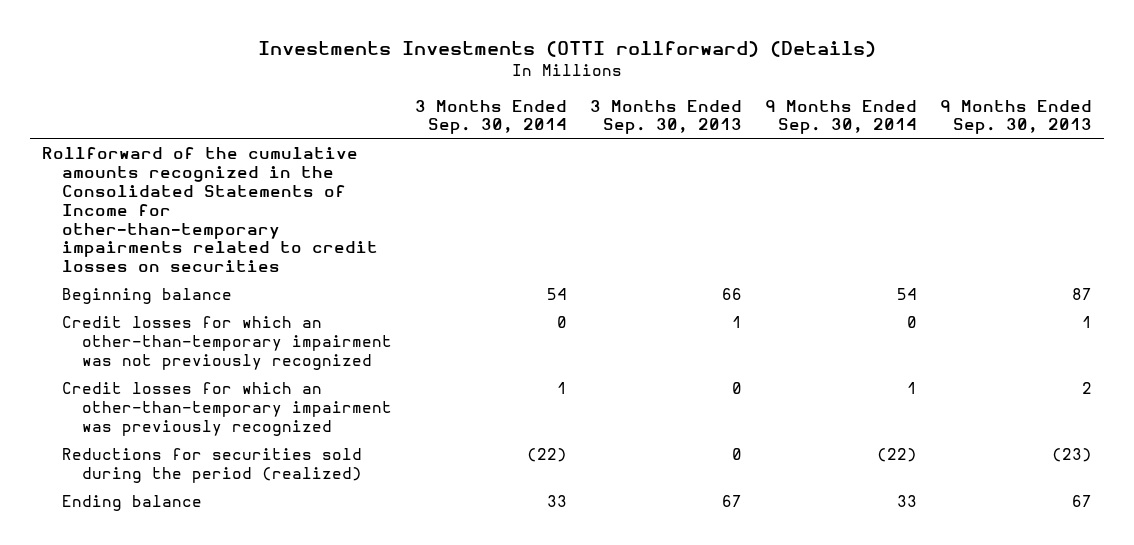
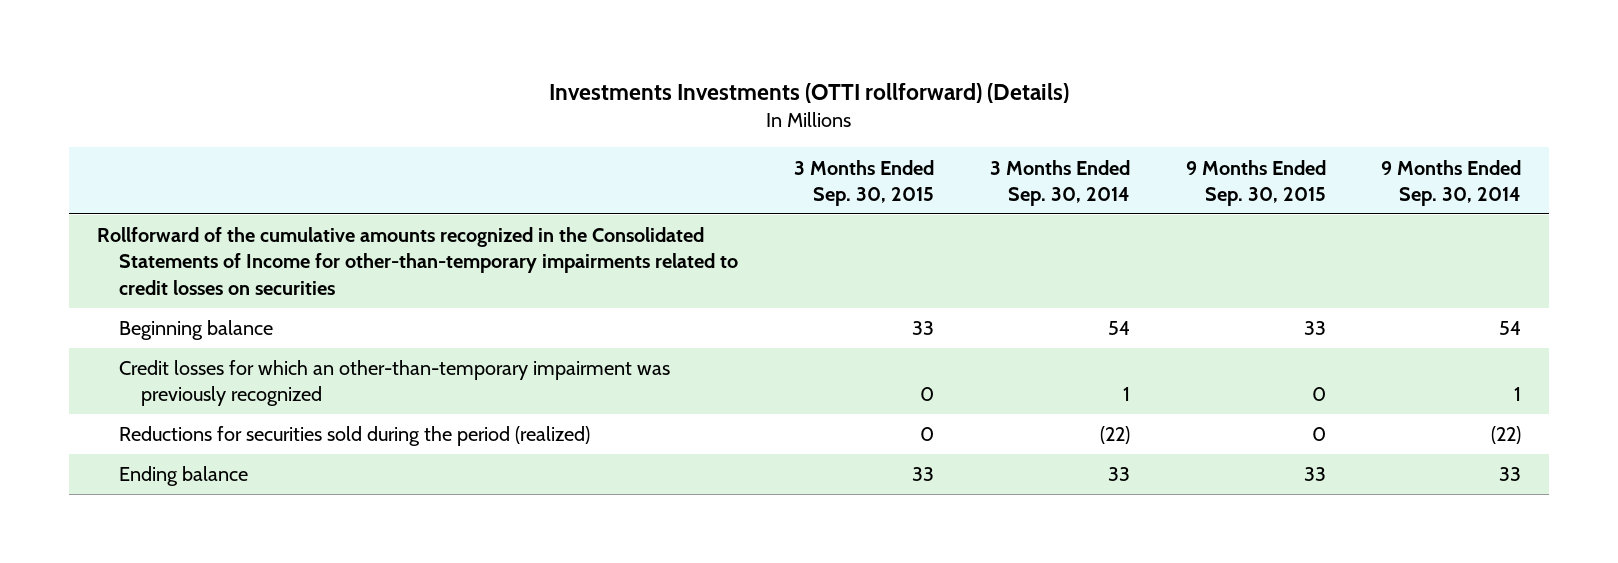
[590,99,743,135] 3 Months Ended Sep. 30, 2013 -> none
[940,99,1093,135] 9 Months Ended Sep. 30, 2013 -> none
none -> [793,159,934,206] 3 Months Ended Sep. 30, 2015
none -> [1185,159,1326,206] 9 Months Ended Sep. 30, 2015
[62,315,393,370] Credit losses for which an other-than-temporary impairment was not previously recognized -> none

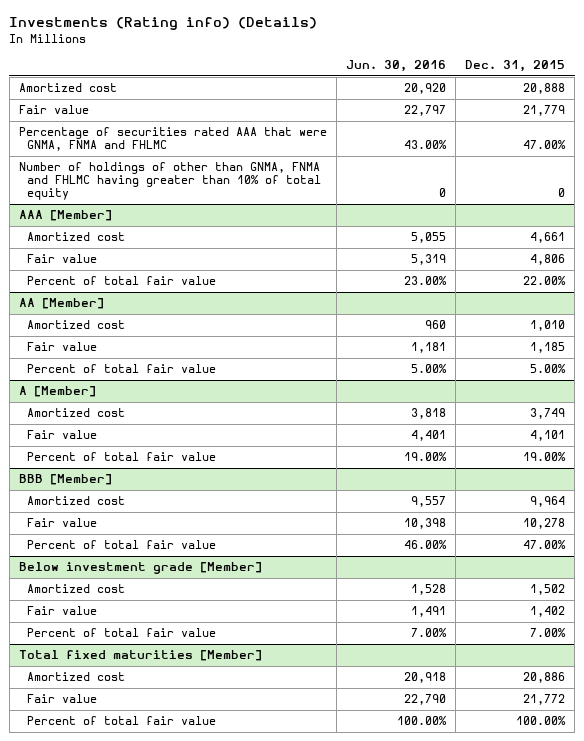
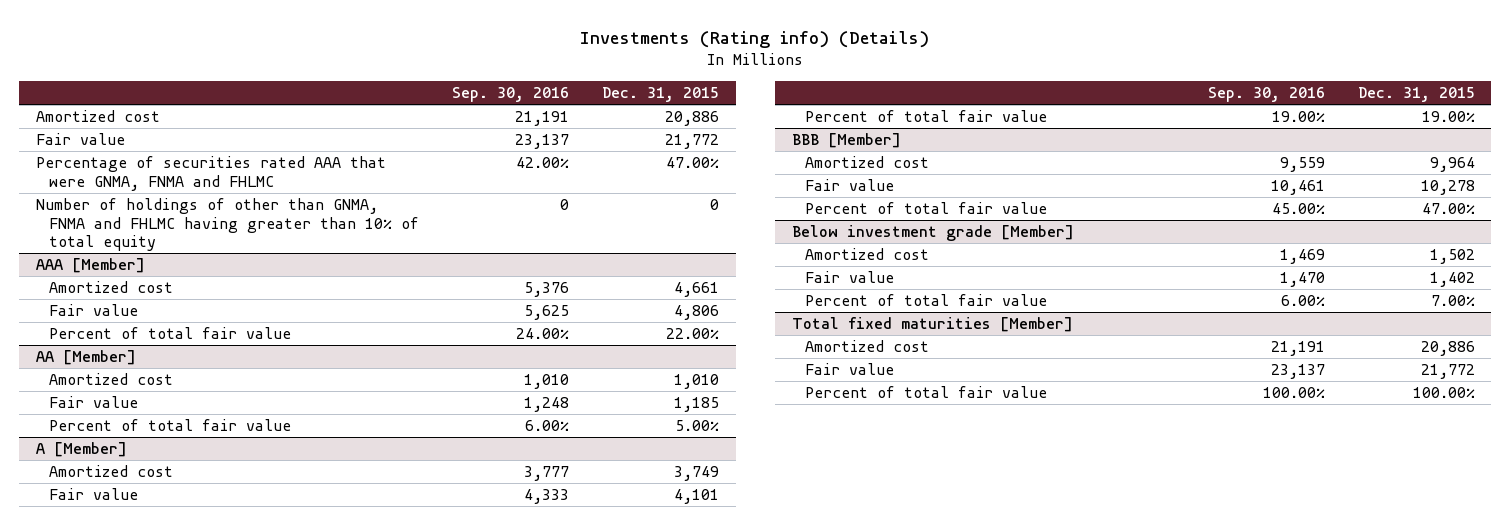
[346,60,447,73] Jun. 30, 2016 -> none
none -> [452,87,570,103] Sep. 30, 2016
[523,83,566,95] 20,888 -> [665,111,720,127] 20,886
[523,105,566,117] 21,779 -> [665,134,720,150] 21,772

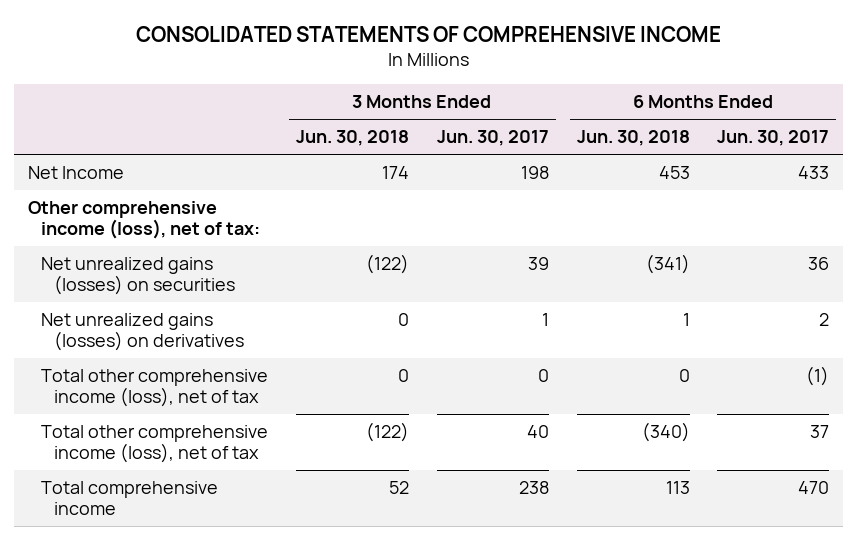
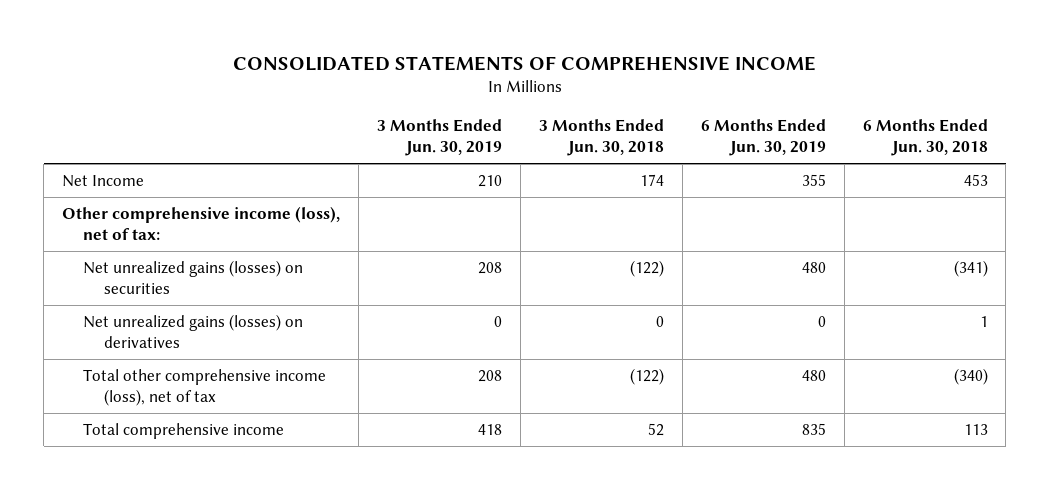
[436,130,549,147] Jun. 30, 2017 -> none
[717,130,830,147] Jun. 30, 2017 -> none
none -> [376,118,502,157] 3 Months Ended Jun. 30, 2019
none -> [700,118,826,157] 6 Months Ended Jun. 30, 2019
[41,368,269,407] Total other comprehensive income (loss), net of tax -> none

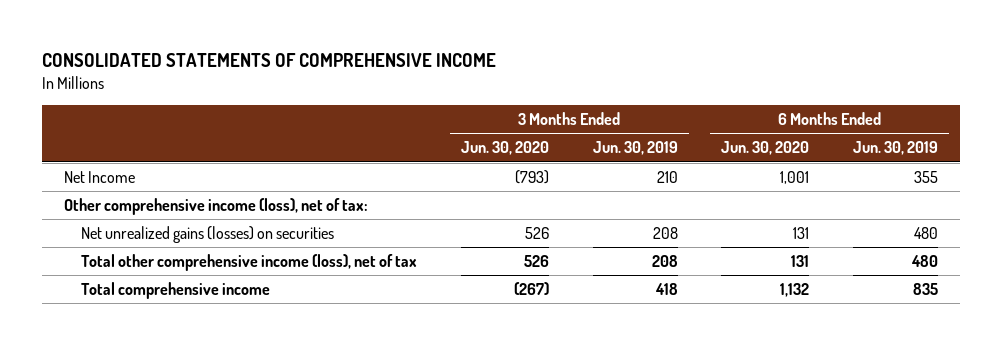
[538,118,664,157] 3 Months Ended Jun. 30, 2018 -> none
[862,118,988,157] 6 Months Ended Jun. 30, 2018 -> none
none -> [461,141,550,156] Jun. 30, 2020
none -> [721,141,810,156] Jun. 30, 2020
[83,313,304,349] Net unrealized gains (losses) on derivatives -> none

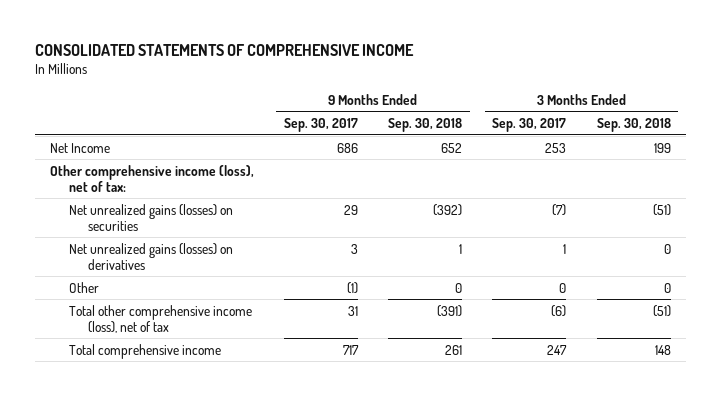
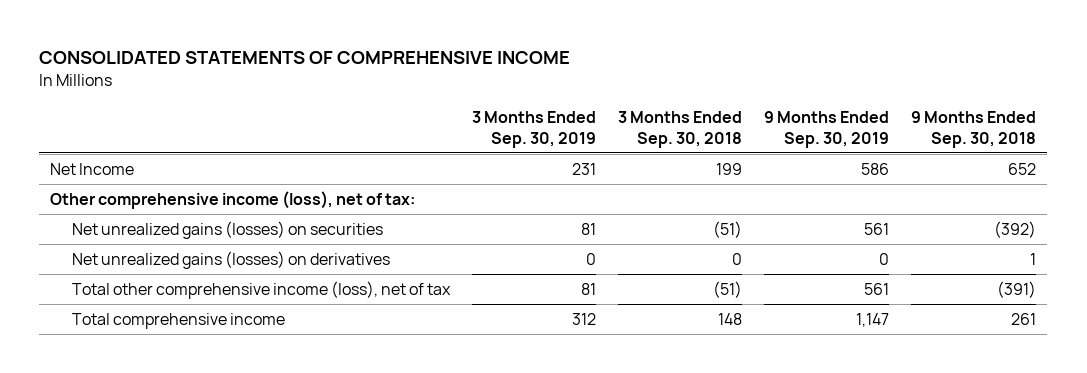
[283,118,358,133] Sep. 30, 2017 -> none
[492,118,567,133] Sep. 30, 2017 -> none
none -> [472,111,597,148] 3 Months Ended Sep. 30, 2019
none -> [764,111,890,148] 9 Months Ended Sep. 30, 2019
[68,281,99,293] Other -> none

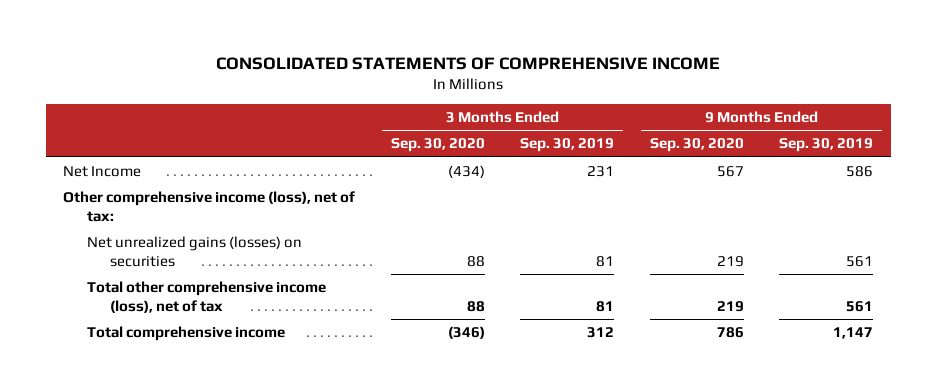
[618,111,743,148] 3 Months Ended Sep. 30, 2018 -> none
[911,111,1037,148] 9 Months Ended Sep. 30, 2018 -> none
none -> [390,138,485,153] Sep. 30, 2020
none -> [649,138,744,153] Sep. 30, 2020
[72,250,391,269] Net unrealized gains (losses) on derivatives -> none

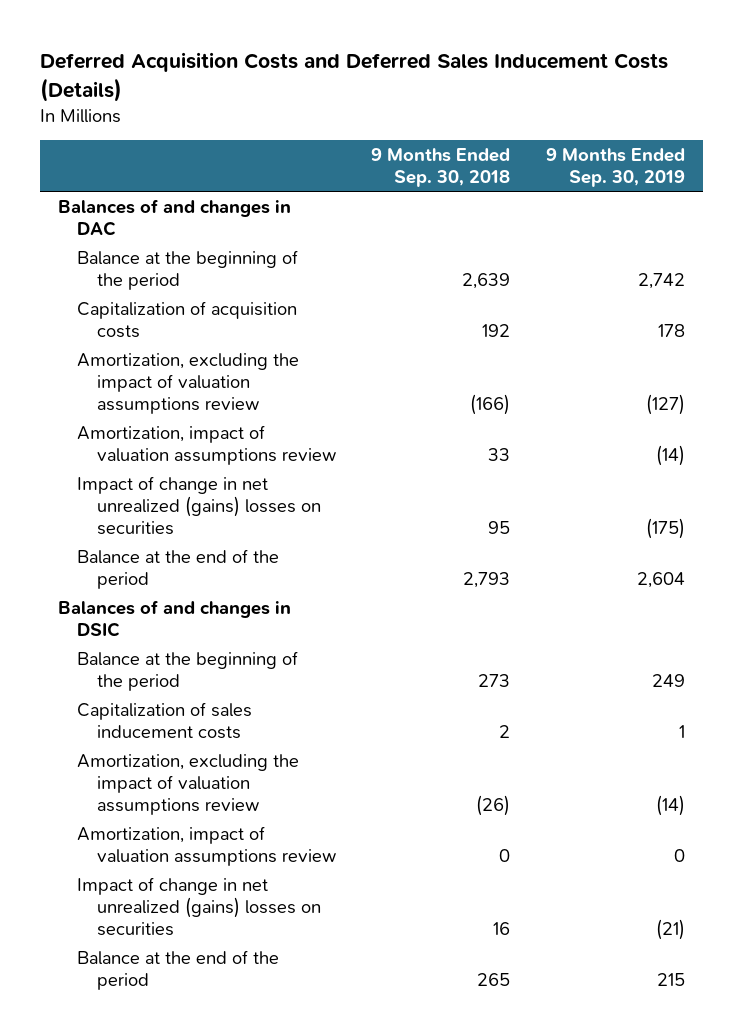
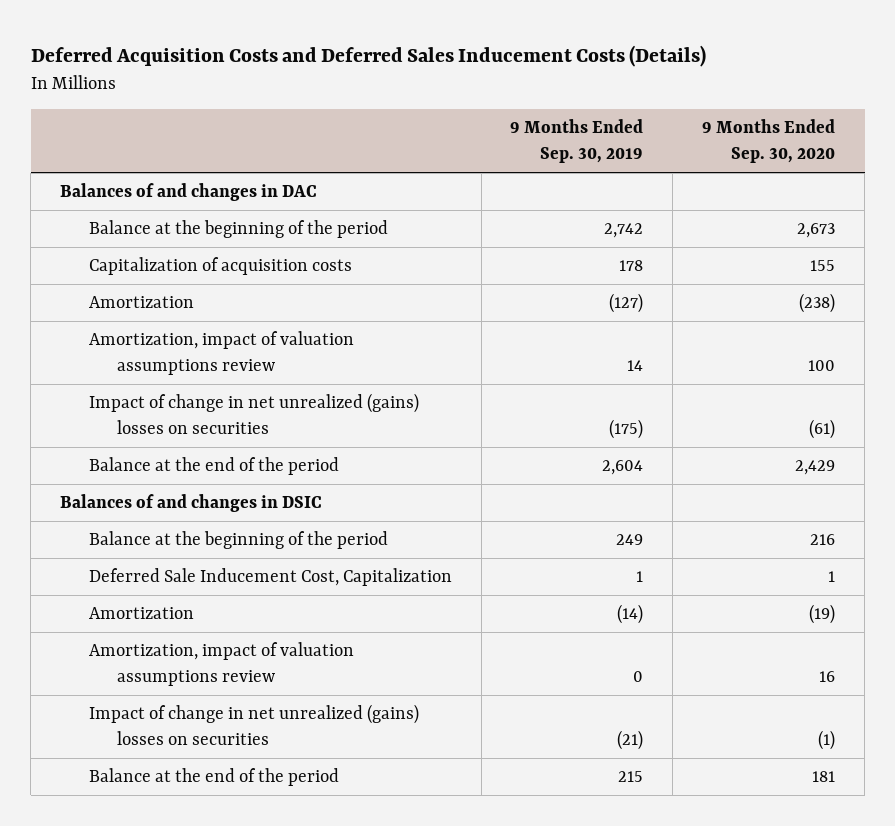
[371,148,511,188] 9 Months Ended Sep. 30, 2018 -> none
none -> [702,119,836,164] 9 Months Ended Sep. 30, 2020
[77,352,300,415] Amortization, excluding the impact of valuation assumptions review -> [88,296,194,309] Amortization
[656,444,686,466] (14) -> [627,360,644,372] 14
[77,701,253,739] Capitalization of sales inducement costs -> [88,568,452,587] Deferred Sale Inducement Cost, Capitalization
[77,753,300,816] Amortization, excluding the impact of valuation assumptions review -> [88,607,194,620] Amortization

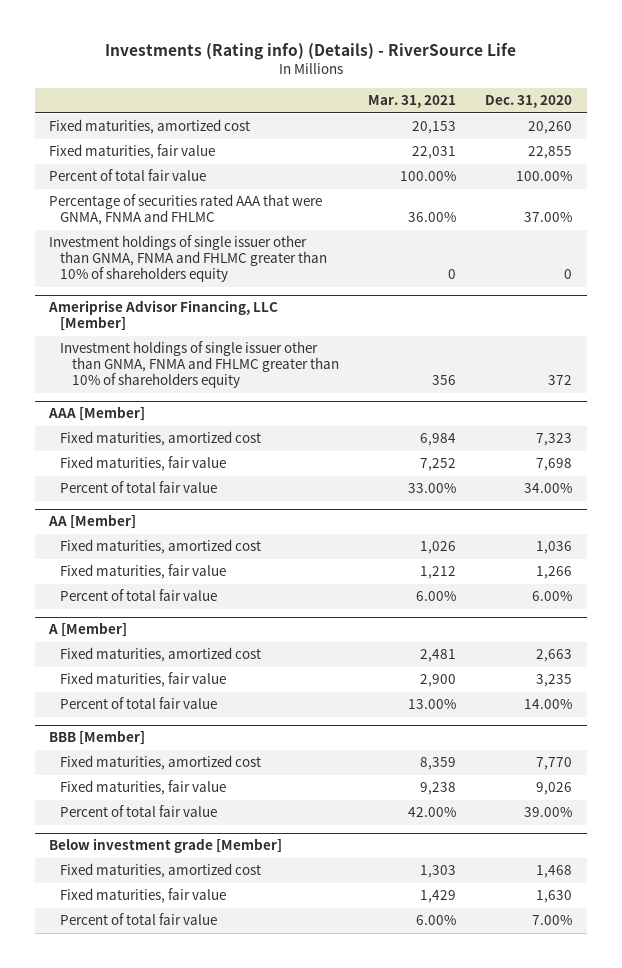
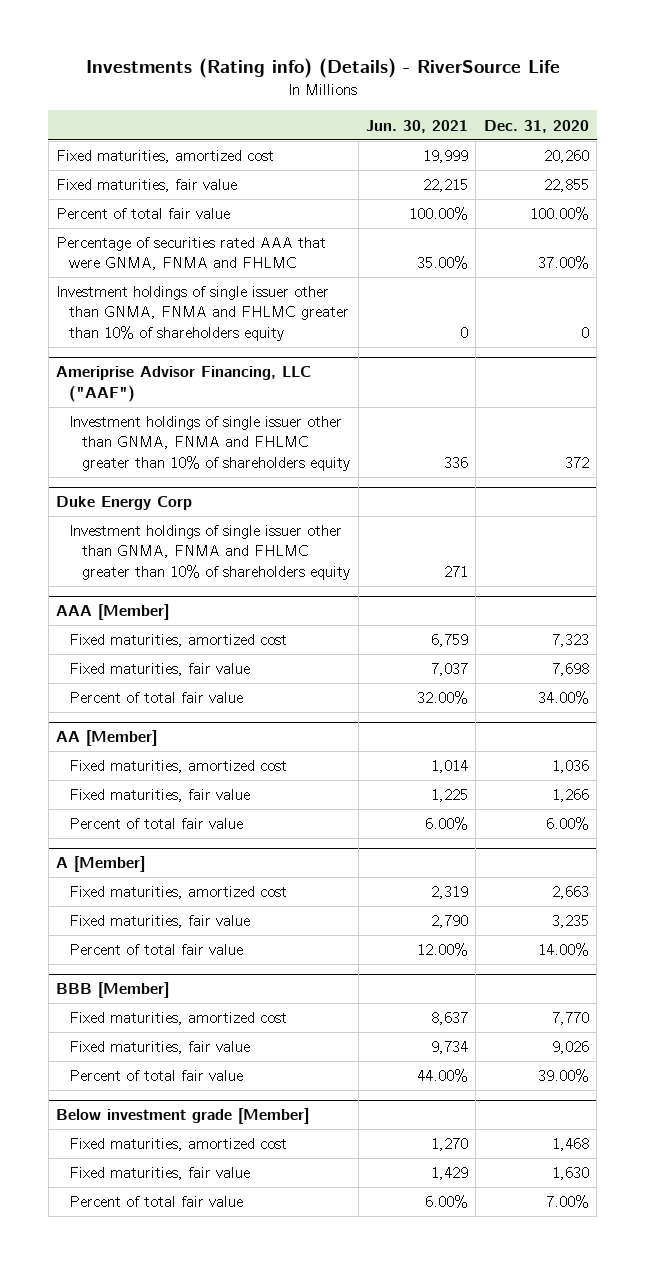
[368,95,457,109] Mar. 31, 2021 -> none
none -> [365,119,468,133] Jun. 30, 2021
[48,300,279,332] Ameriprise Advisor Financing, LLC [Member] -> [56,366,312,402] Ameriprise Advisor Financing, LLC ("AAF")
none -> [56,496,193,511] Duke Energy Corp
none -> [69,525,351,580] Investment holdings of single issuer other than GNMA, FNMA and FHLMC greater than 10% of shareholders equity

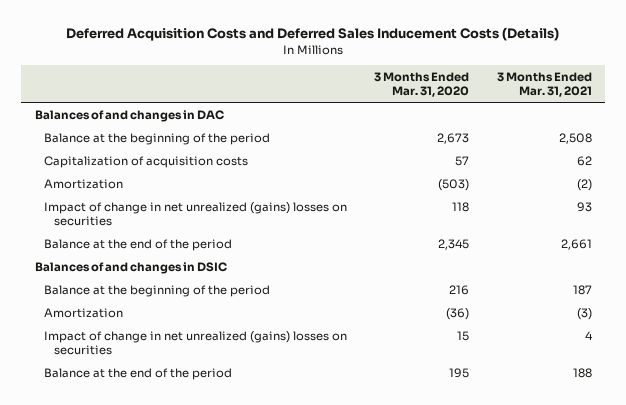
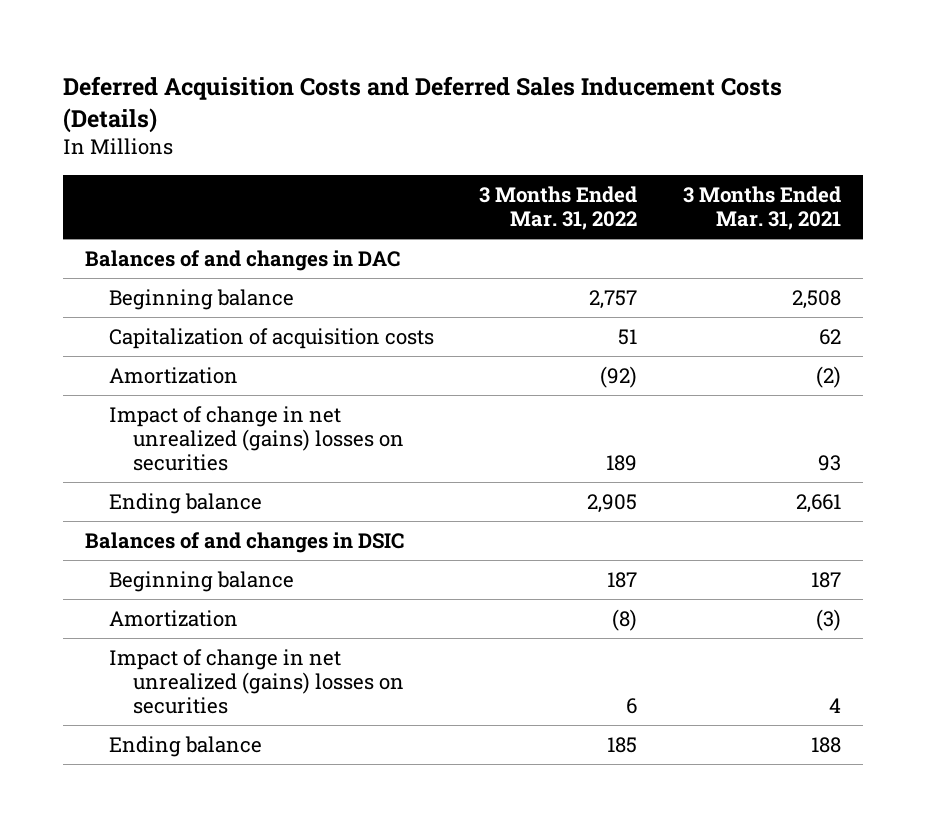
[374,71,470,97] 3 Months Ended Mar. 31, 2020 -> none
none -> [479,186,638,231] 3 Months Ended Mar. 31, 2022
[44,132,271,145] Balance at the beginning of the period -> [109,289,295,311] Beginning balance
[44,238,233,251] Balance at the end of the period -> [109,493,263,515] Ending balance
[44,284,271,297] Balance at the beginning of the period -> [109,571,295,593] Beginning balance
[44,367,233,380] Balance at the end of the period -> [109,736,263,758] Ending balance

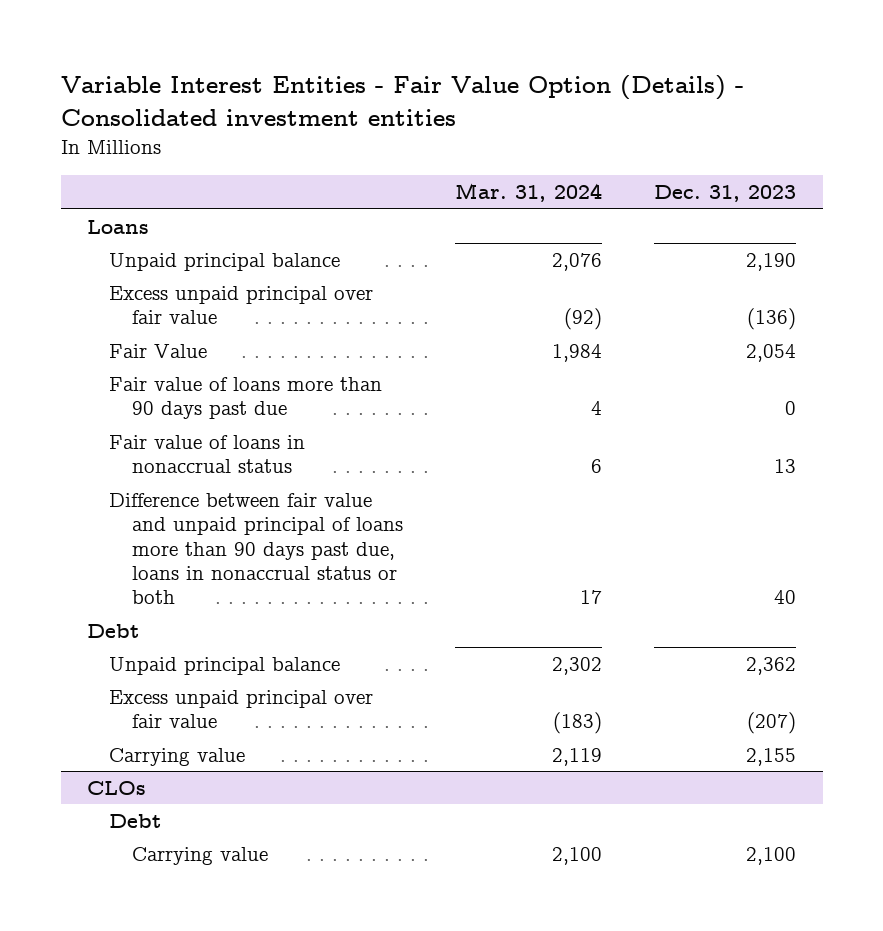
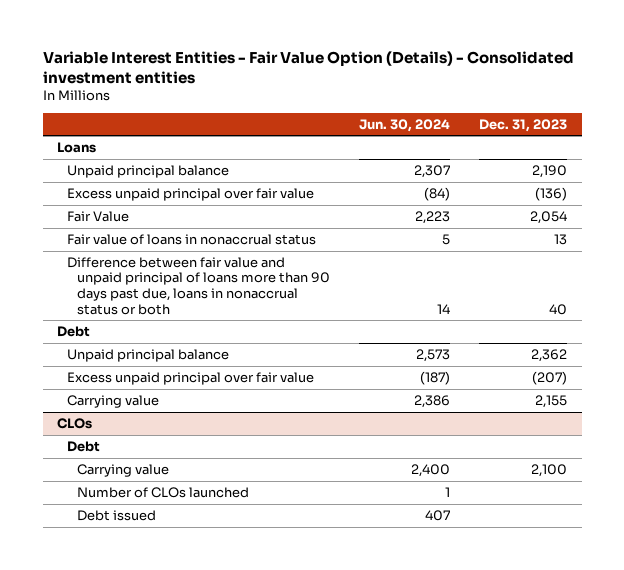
[455,183,603,203] Mar. 31, 2024 -> none
none -> [358,118,450,132] Jun. 30, 2024
[109,376,383,420] Fair value of loans more than 90 days past due -> none
none -> [76,486,249,498] Number of CLOs launched
none -> [76,509,156,521] Debt issued

